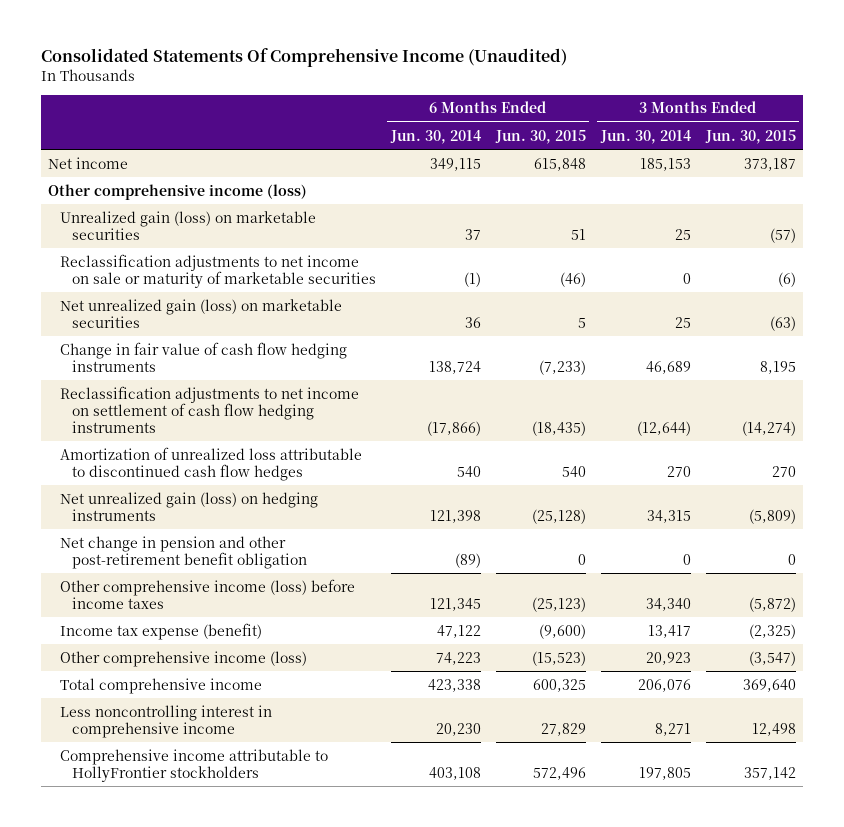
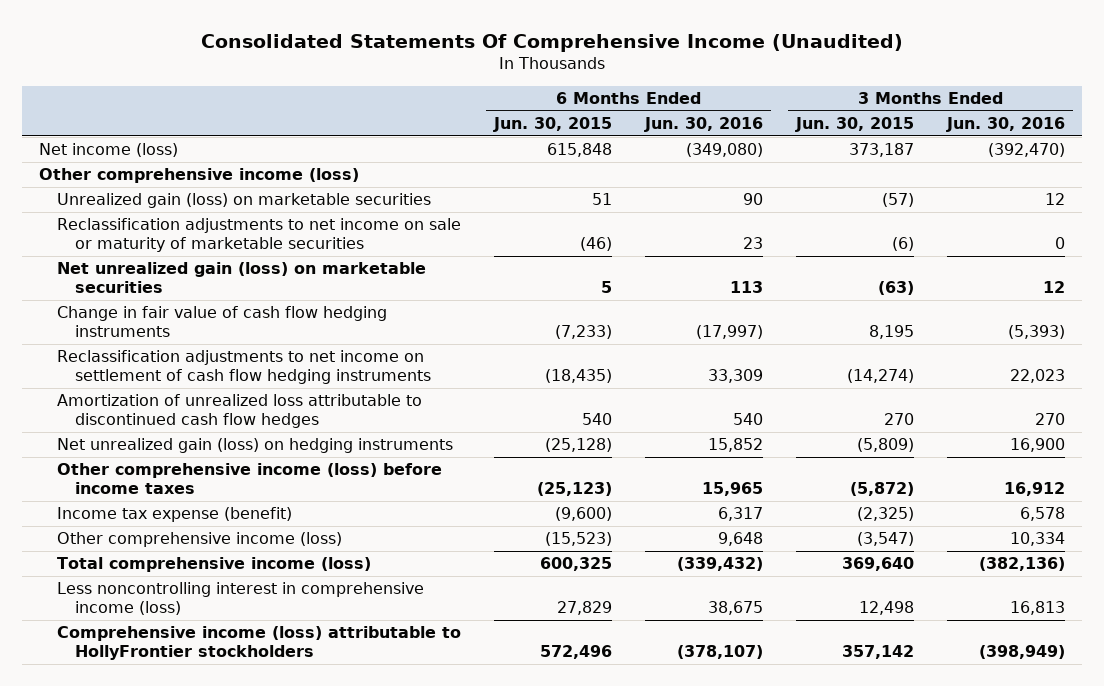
[389,129,481,144] Jun. 30, 2014 -> none
[599,129,691,144] Jun. 30, 2014 -> none
none -> [644,116,764,132] Jun. 30, 2016
none -> [946,116,1066,132] Jun. 30, 2016
[48,156,129,169] Net income -> [38,143,178,158] Net income (loss)
[59,535,307,569] Net change in pension and other post-retirement benefit obligation -> none
[59,677,262,694] Total comprehensive income -> [57,557,372,573] Total comprehensive income (loss)
[59,704,272,738] Less noncontrolling interest in comprehensive income -> [57,582,425,616] Less noncontrolling interest in comprehensive income (loss)
[59,748,328,782] Comprehensive income attributable to HollyFrontier stockholders -> [57,626,462,661] Comprehensive income (loss) attributable to HollyFrontier stockholders

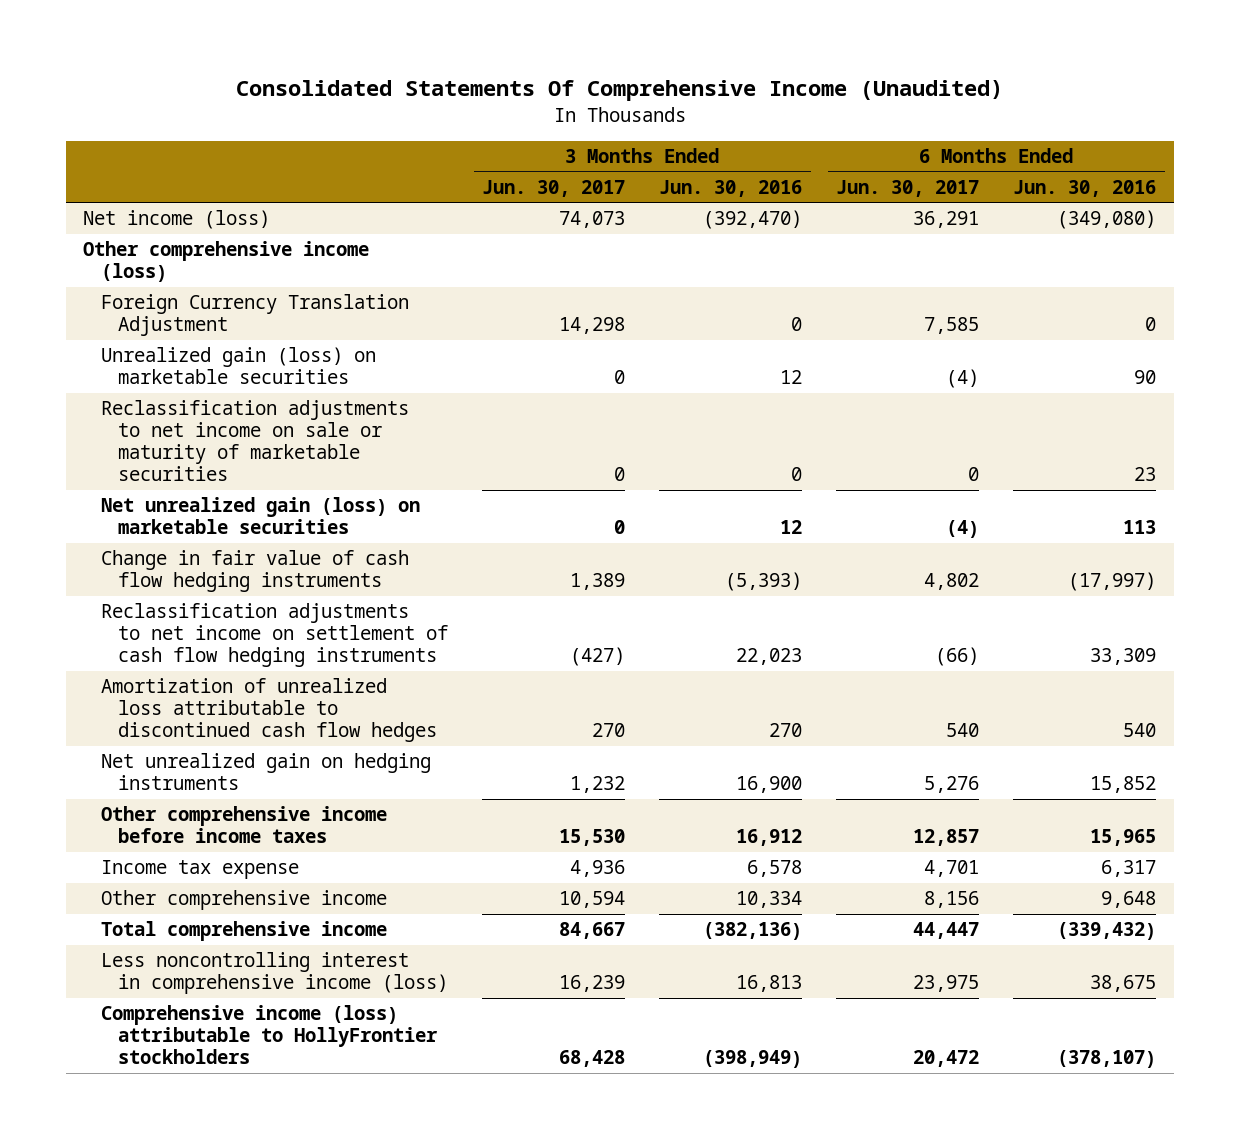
[493,116,613,132] Jun. 30, 2015 -> none
[795,116,915,132] Jun. 30, 2015 -> none
none -> [482,179,626,197] Jun. 30, 2017
none -> [836,179,980,197] Jun. 30, 2017
none -> [100,294,409,337] Foreign Currency Translation Adjustment
[57,438,454,454] Net unrealized gain (loss) on hedging instruments -> [100,753,431,791] Net unrealized gain on hedging instruments
[57,463,443,495] Other comprehensive income (loss) before income taxes -> [100,806,387,844] Other comprehensive income before income taxes
[57,507,293,523] Income tax expense (benefit) -> [100,860,299,880] Income tax expense
[57,532,343,548] Other comprehensive income (loss) -> [100,890,387,911] Other comprehensive income
[57,557,372,573] Total comprehensive income (loss) -> [100,921,387,942] Total comprehensive income

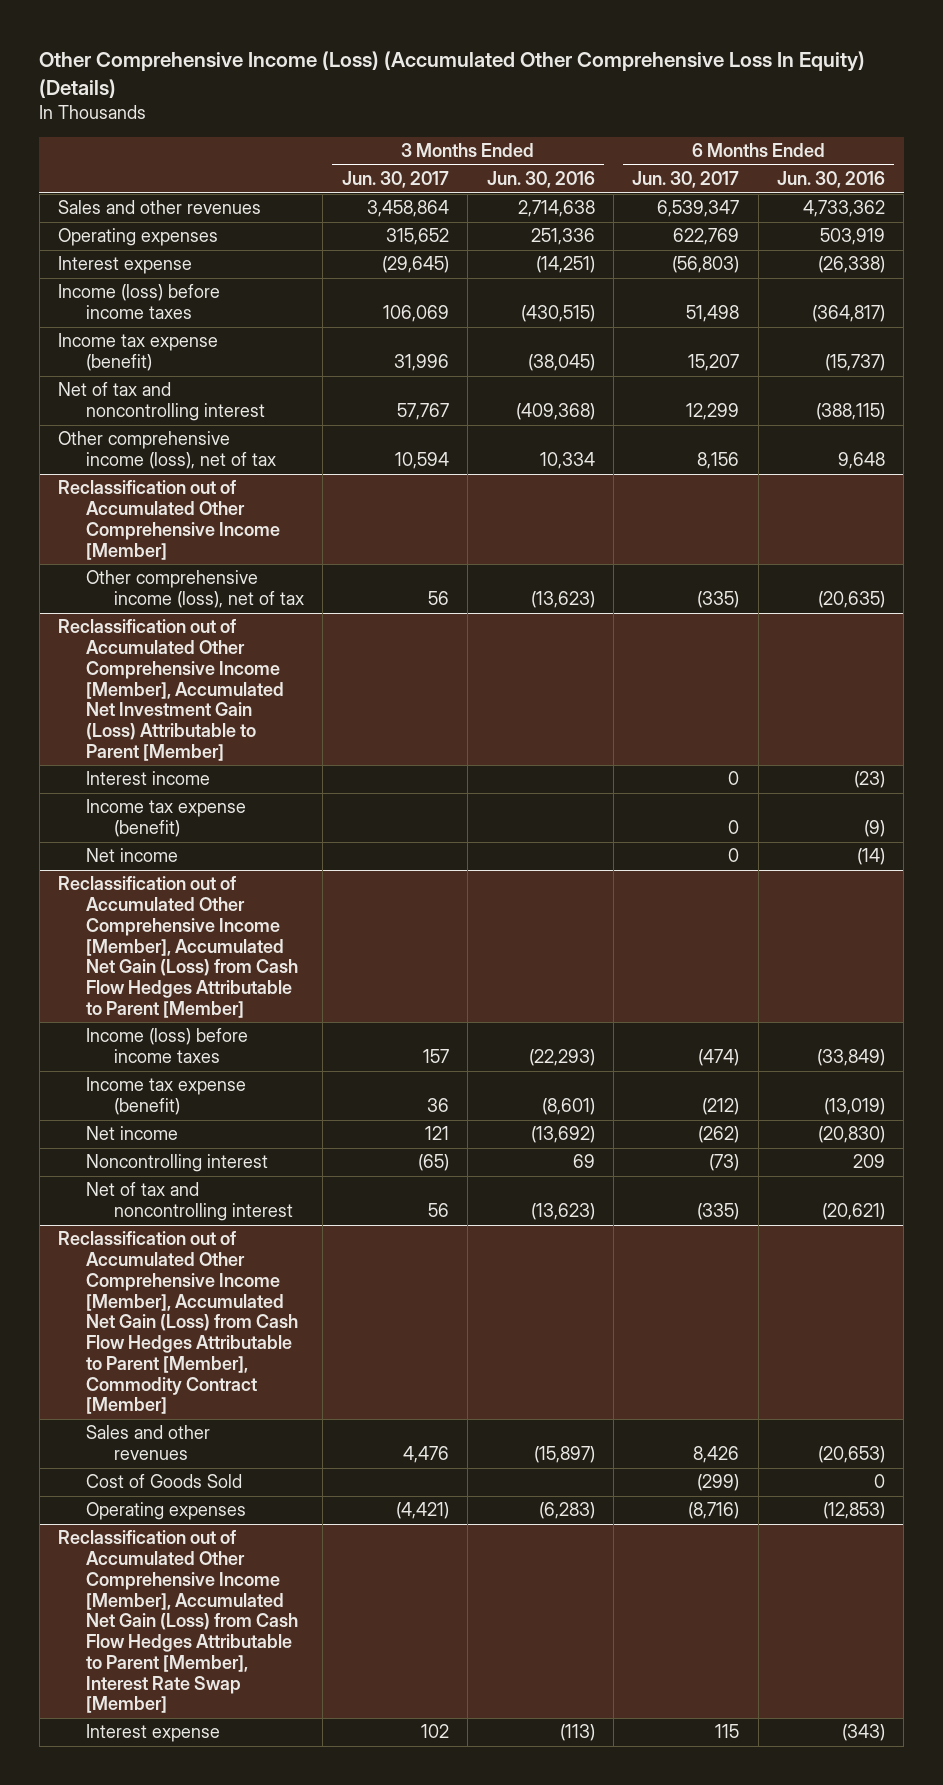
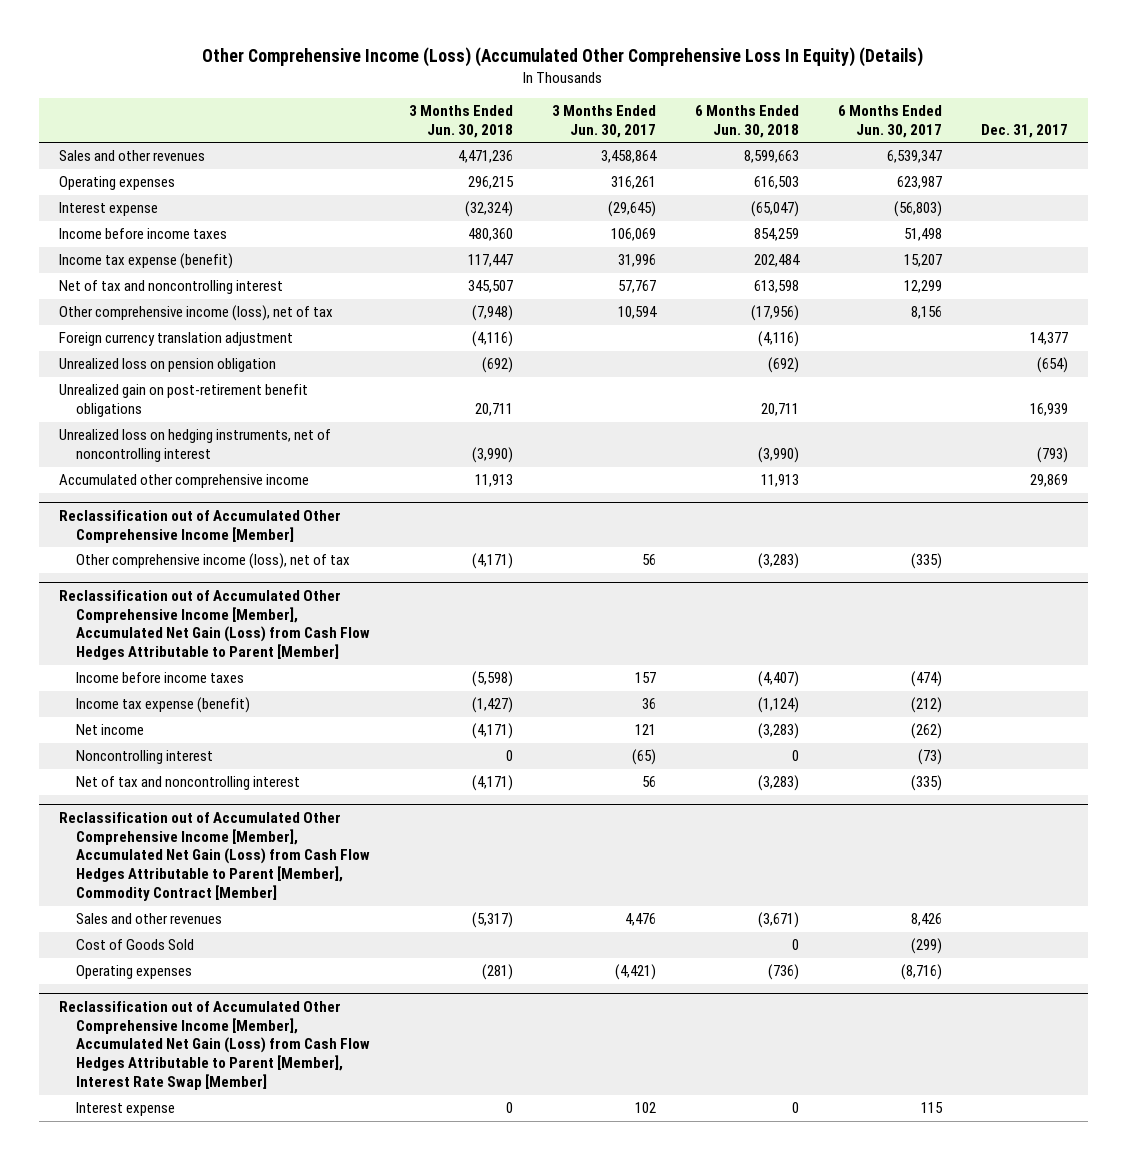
[486,171,595,189] Jun. 30, 2016 -> none
[776,171,885,189] Jun. 30, 2016 -> none
none -> [409,105,514,138] 3 Months Ended Jun. 30, 2018
none -> [695,105,800,138] 6 Months Ended Jun. 30, 2018
none -> [981,123,1069,138] Dec. 31, 2017
[385,228,449,246] 315,652 -> [611,176,657,190] 316,261
[673,228,740,246] 622,769 -> [897,176,943,190] 623,987
[58,284,221,320] Income (loss) before income taxes -> [58,228,227,240] Income before income taxes
none -> [58,332,293,347] Foreign currency translation adjustment
none -> [58,358,276,373] Unrealized loss on pension obligation
none -> [58,384,308,418] Unrealized gain on post-retirement benefit obligations
none -> [58,429,331,463] Unrealized loss on hedging instruments, net of noncontrolling interest
none -> [58,474,309,489] Accumulated other comprehensive income
[58,619,285,761] Reclassification out of Accumulated Other Comprehensive Income [Member], Accumulated Net Investment Gain (Loss) Attributable to Parent [Member] -> none
[86,771,211,786] Interest income -> none
[86,799,247,838] Income tax expense (benefit) -> none
[86,848,179,863] Net income -> none
[86,1028,249,1064] Income (loss) before income taxes -> [76,672,245,684] Income before income taxes

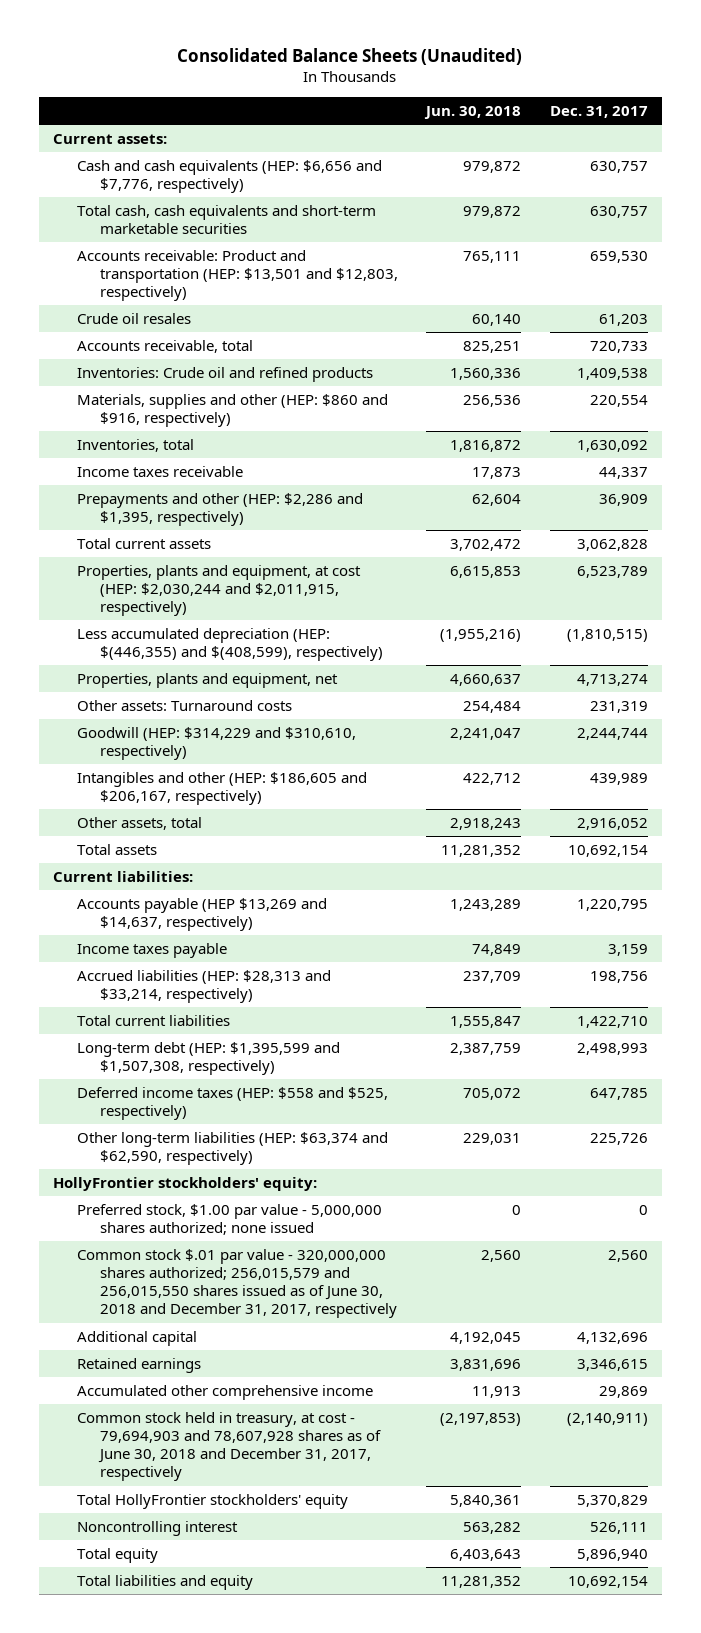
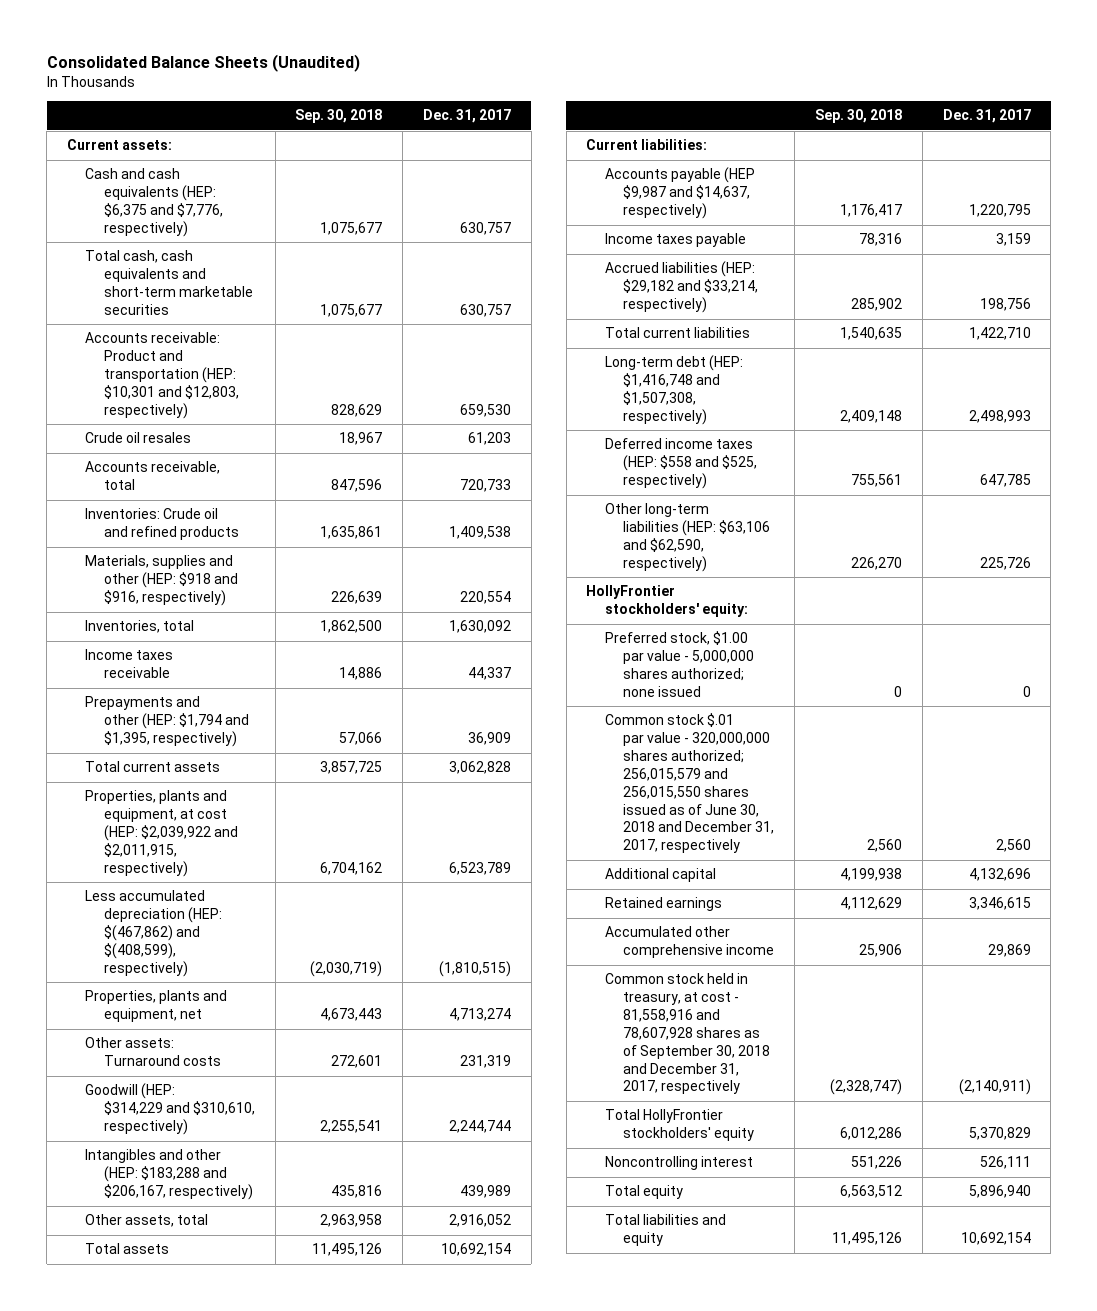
[424,105,522,119] Jun. 30, 2018 -> none
none -> [295,109,383,124] Sep. 30, 2018
[76,159,382,194] Cash and cash equivalents (HEP: $6,656 and $7,776, respectively) -> [85,168,223,237] Cash and cash equivalents (HEP: $6,375 and $7,776, respectively)
[76,249,399,302] Accounts receivable: Product and transportation (HEP: $13,501 and $12,803, respectively) -> [85,332,239,419] Accounts receivable: Product and transportation (HEP: $10,301 and $12,803, respectively)
[76,393,388,428] Materials, supplies and other (HEP: $860 and $916, respectively) -> [85,555,238,607] Materials, supplies and other (HEP: $918 and $916, respectively)
[76,492,363,527] Prepayments and other (HEP: $2,286 and $1,395, respectively) -> [85,696,249,748] Prepayments and other (HEP: $1,794 and $1,395, respectively)
[76,564,361,617] Properties, plants and equipment, at cost (HEP: $2,030,244 and $2,011,915, respectively) -> [85,790,238,877] Properties, plants and equipment, at cost (HEP: $2,039,922 and $2,011,915, respectively)
[76,627,384,662] Less accumulated depreciation (HEP: $(446,355) and $(408,599), respectively) -> [85,890,222,977] Less accumulated depreciation (HEP: $(467,862) and $(408,599), respectively)
[76,771,367,806] Intangibles and other (HEP: $186,605 and $206,167, respectively) -> [85,1149,253,1201] Intangibles and other (HEP: $183,288 and $206,167, respectively)
[76,897,327,932] Accounts payable (HEP $13,269 and $14,637, respectively) -> [604,167,755,220] Accounts payable (HEP $9,987 and $14,637, respectively)
[76,969,331,1004] Accrued liabilities (HEP: $28,313 and $33,214, respectively) -> [604,261,759,314] Accrued liabilities (HEP: $29,182 and $33,214, respectively)
[76,1041,340,1076] Long-term debt (HEP: $1,395,599 and $1,507,308, respectively) -> [604,355,743,425] Long-term debt (HEP: $1,416,748 and $1,507,308, respectively)
[76,1131,388,1166] Other long-term liabilities (HEP: $63,374 and $62,590, respectively) -> [604,503,771,572] Other long-term liabilities (HEP: $63,106 and $62,590, respectively)
[76,1411,382,1482] Common stock held in treasury, at cost - 79,694,903 and 78,607,928 shares as of June 30, 2018 and December 31, 2017, respectively -> [604,973,771,1095] Common stock held in treasury, at cost - 81,558,916 and 78,607,928 shares as of September 30, 2018 and December 31, 2017, respectively

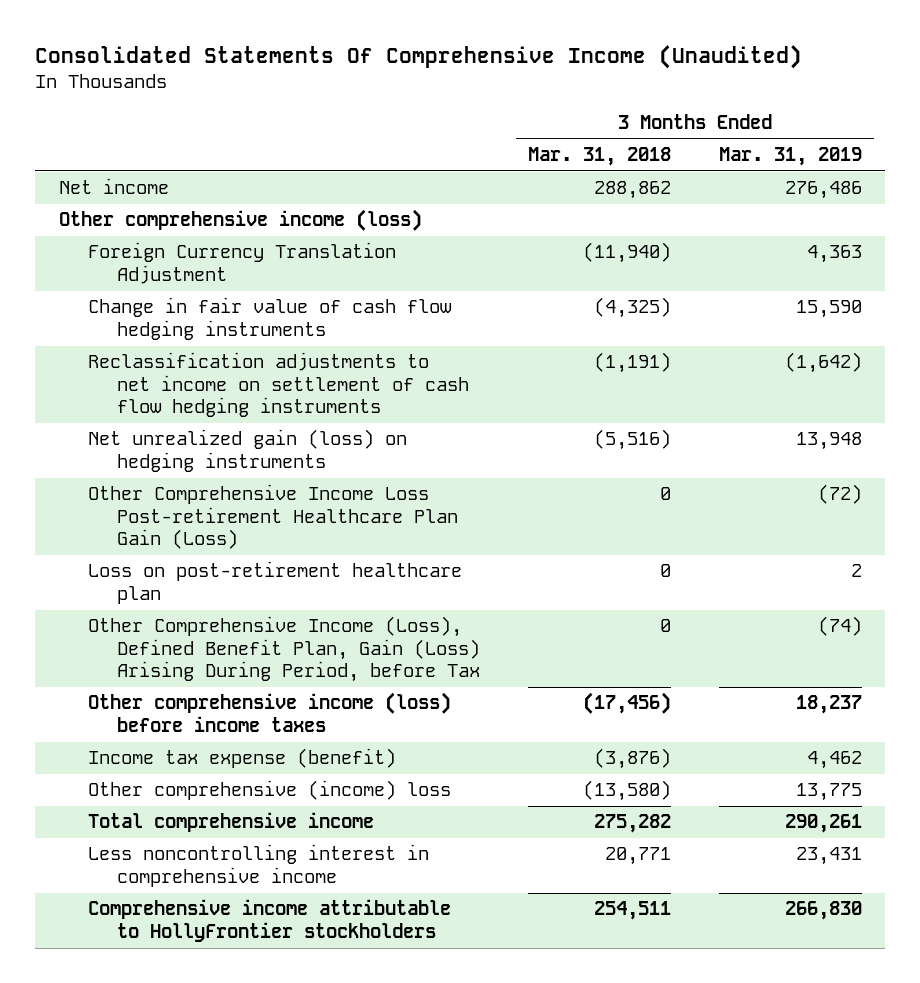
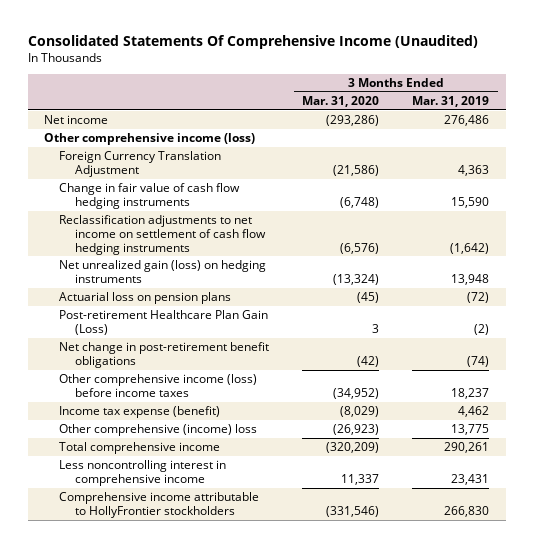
[527,147,671,167] Mar. 31, 2018 -> none
none -> [302,95,380,107] Mar. 31, 2020
[88,561,463,604] Loss on post-retirement healthcare plan -> none
none -> [59,292,232,305] Actuarial loss on pension plans
[88,484,459,550] Other Comprehensive Income Loss Post-retirement Healthcare Plan Gain (Loss) -> [59,310,269,335] Post-retirement Healthcare Plan Gain (Loss)
[817,484,862,505] (72) -> [474,323,490,335] (2)
[88,616,481,683] Other Comprehensive Income (Loss), Defined Benefit Plan, Gain (Loss) Arising During Period, before Tax -> [59,342,270,368] Net change in post-retirement benefit obligations

